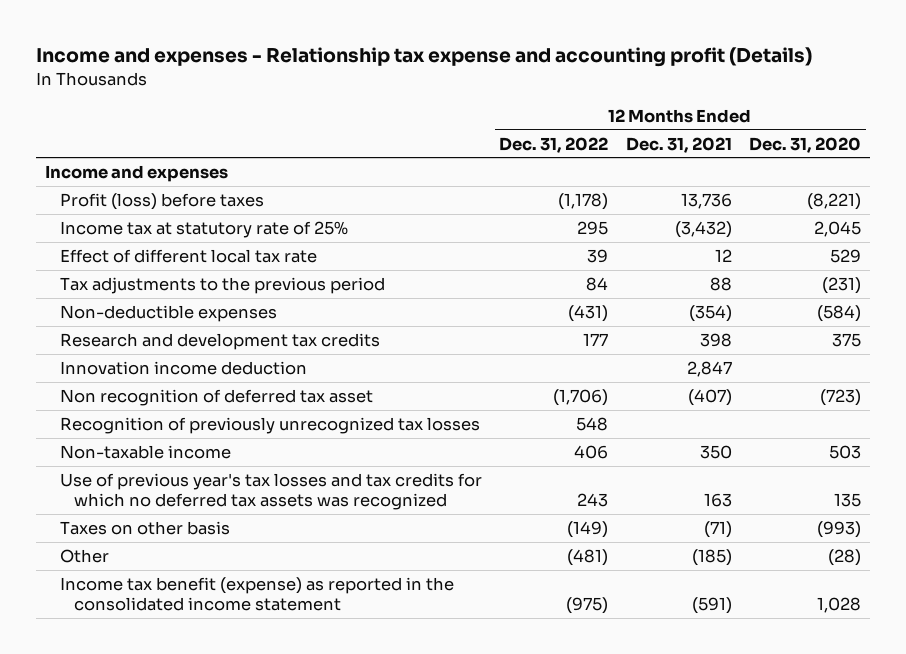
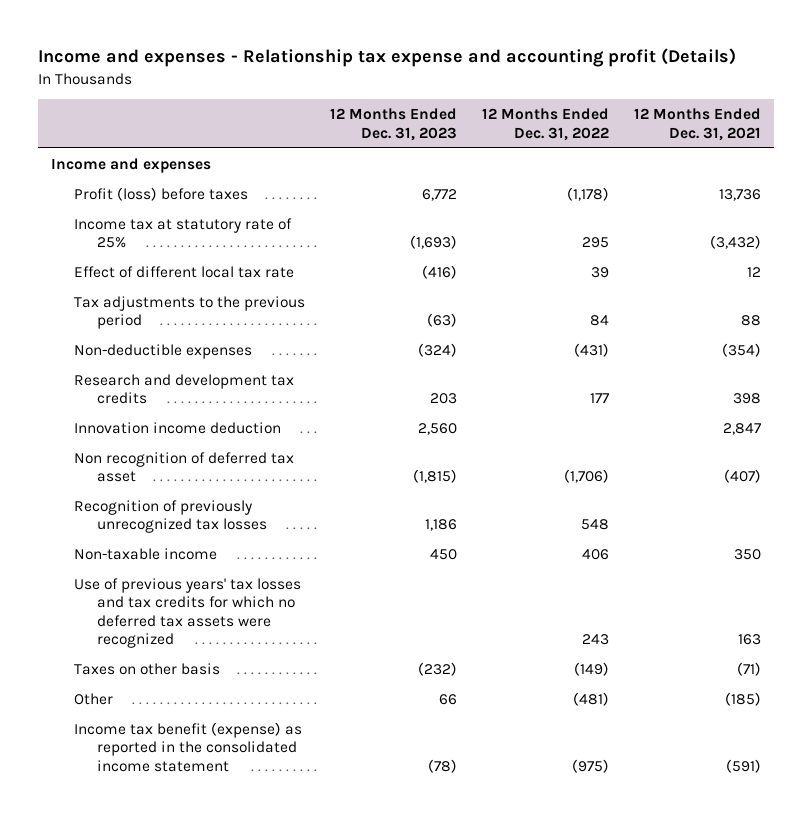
[749,136,862,153] Dec. 31, 2020 -> none
none -> [330,108,458,141] 12 Months Ended Dec. 31, 2023
[59,473,482,510] Use of previous year's tax losses and tax credits for which no deferred tax assets was recognized -> [73,577,301,649] Use of previous years' tax losses and tax credits for which no deferred tax assets were recognized

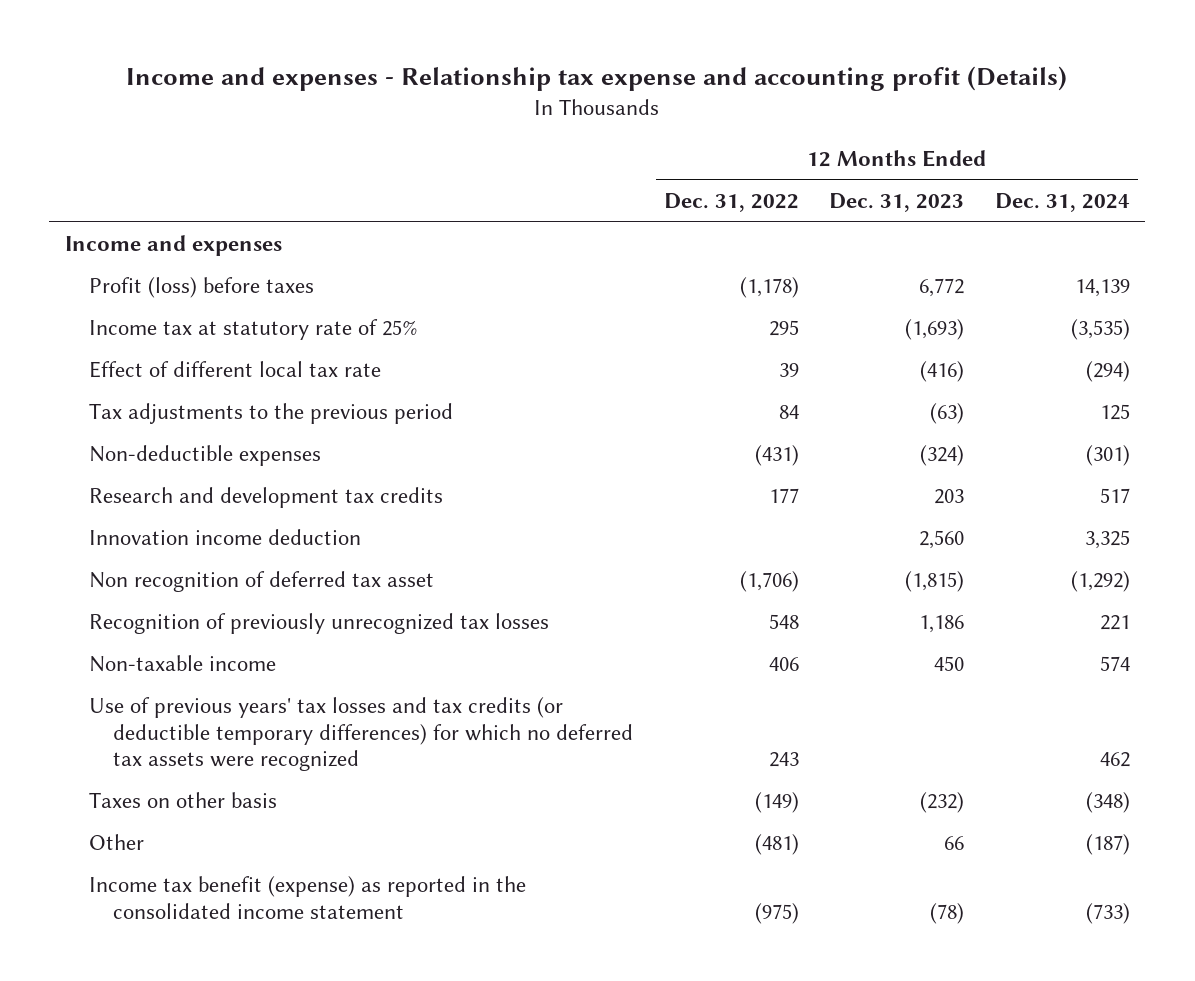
[634,108,762,141] 12 Months Ended Dec. 31, 2021 -> none
none -> [994,193,1130,213] Dec. 31, 2024
[73,577,301,649] Use of previous years' tax losses and tax credits for which no deferred tax assets were recognized -> [88,697,634,772] Use of previous years' tax losses and tax credits (or deductible temporary differences) for which no deferred tax assets were recognized

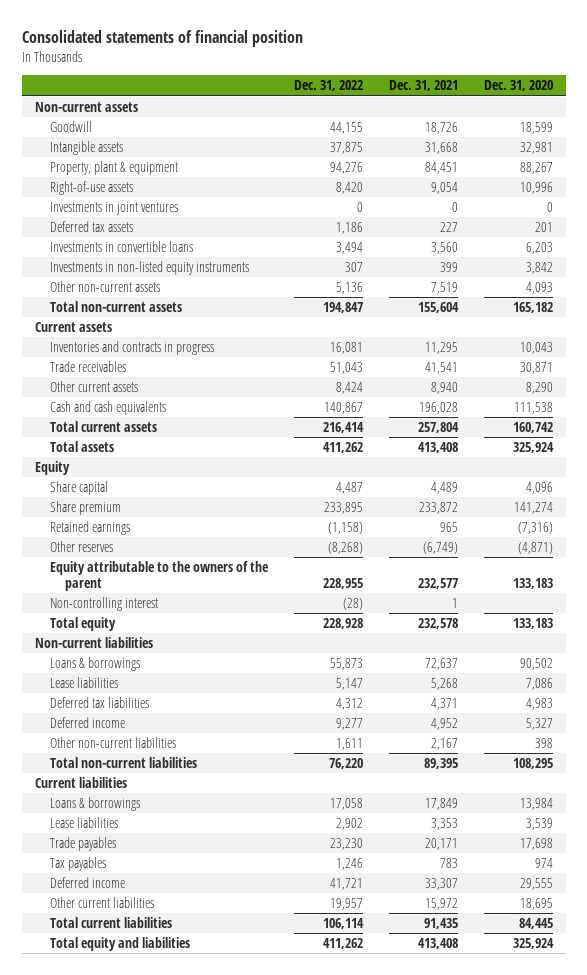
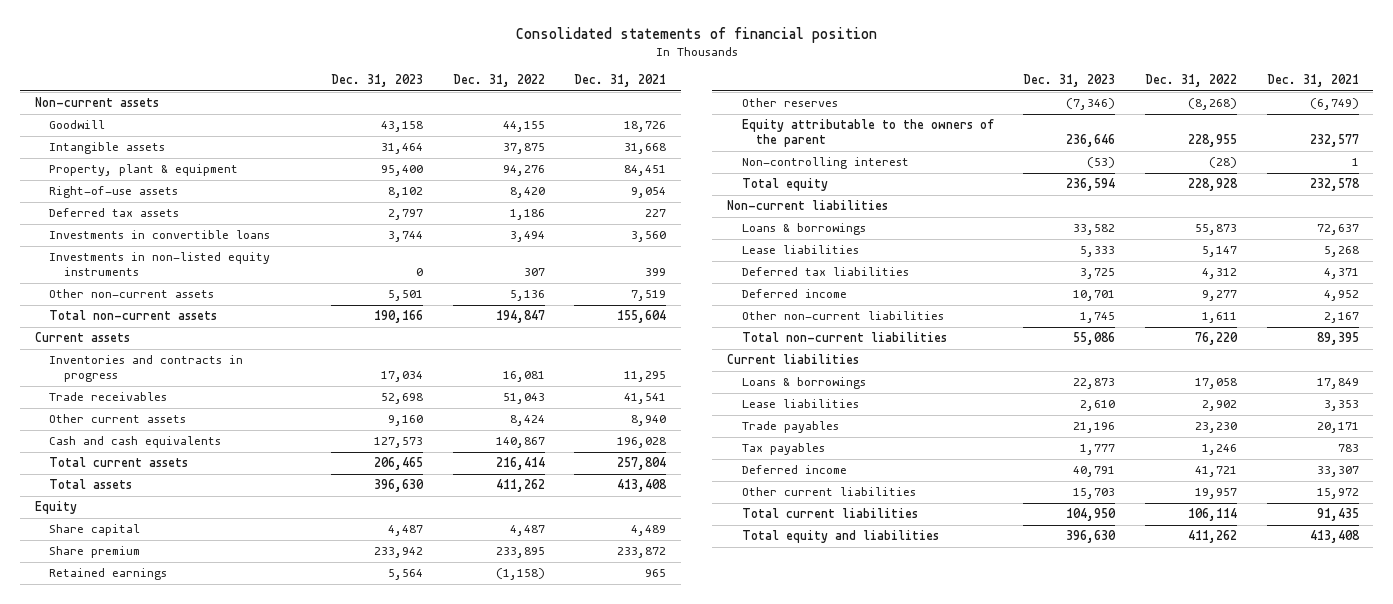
[483,80,553,92] Dec. 31, 2020 -> none
none -> [330,73,423,87] Dec. 31, 2023
[49,202,178,216] Investments in joint ventures -> none

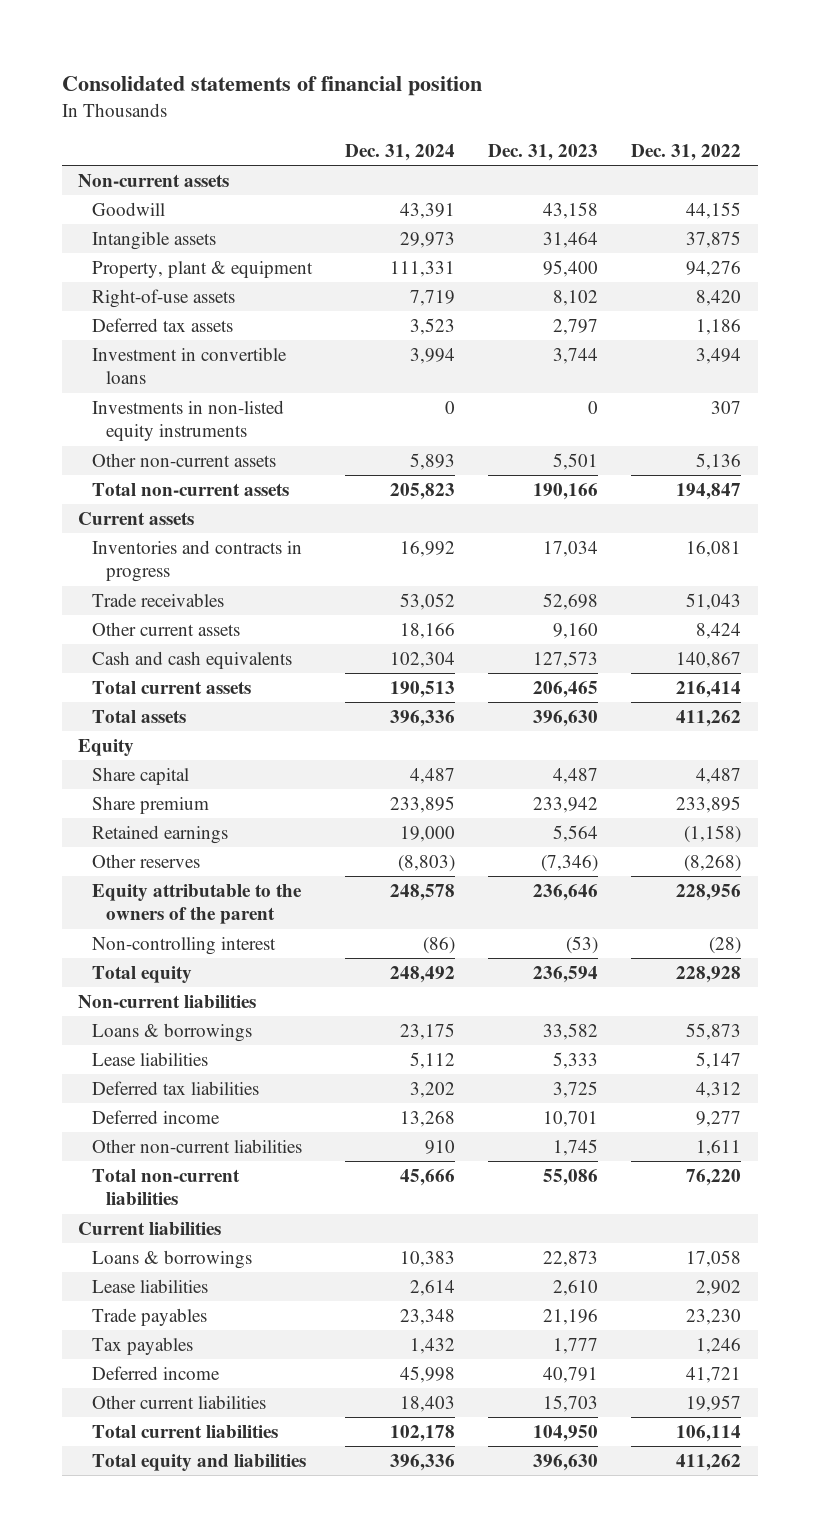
[574,73,667,87] Dec. 31, 2021 -> none
none -> [345,143,456,161] Dec. 31, 2024
[49,230,271,240] Investments in convertible loans -> [92,346,288,385] Investment in convertible loans
[1187,134,1237,148] 228,955 -> [676,883,742,901] 228,956

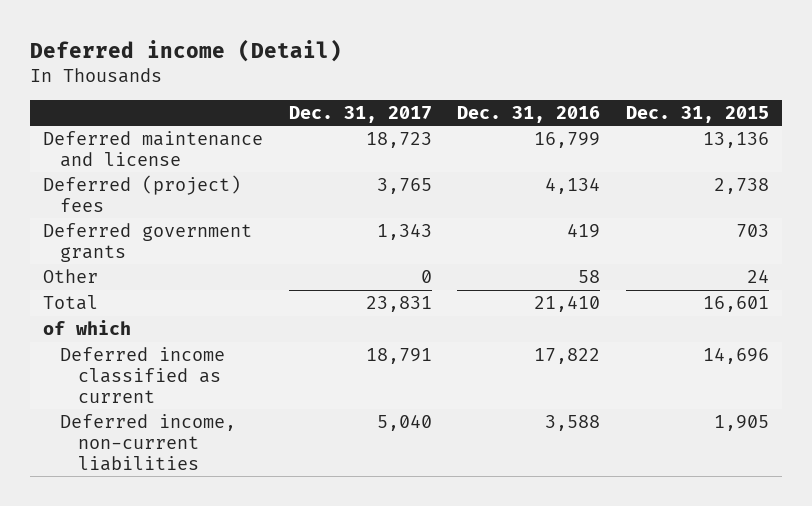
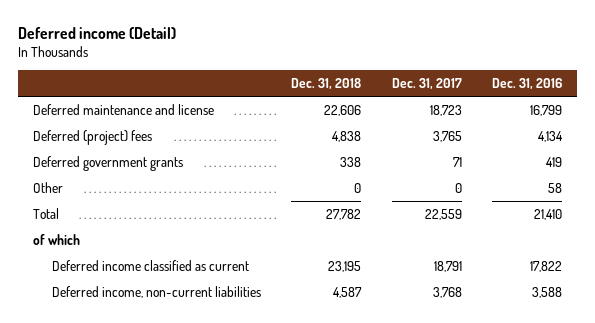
[626,105,770,123] Dec. 31, 2015 -> none
none -> [291,77,362,90] Dec. 31, 2018
[376,224,432,241] 1,343 -> [452,156,462,167] 71
[365,296,432,313] 23,831 -> [424,208,462,220] 22,559
[376,415,432,432] 5,040 -> [432,286,462,298] 3,768

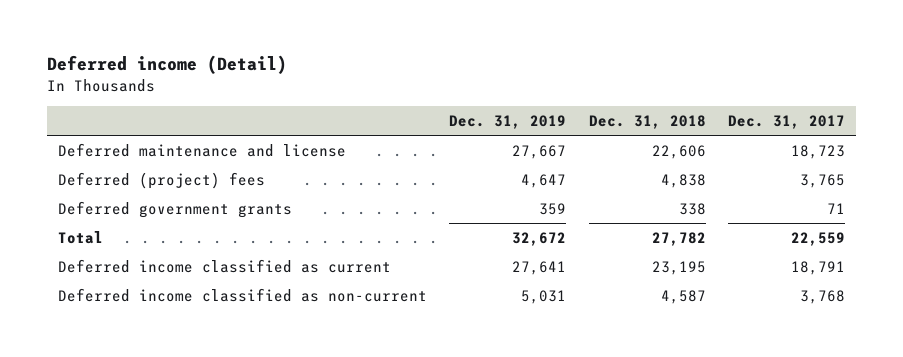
[492,77,563,90] Dec. 31, 2016 -> none
none -> [449,114,567,129] Dec. 31, 2019
[33,181,64,193] Other -> none
[33,233,81,245] of which -> none
[51,285,261,298] Deferred income, non-current liabilities -> [58,287,428,302] Deferred income classified as non-current

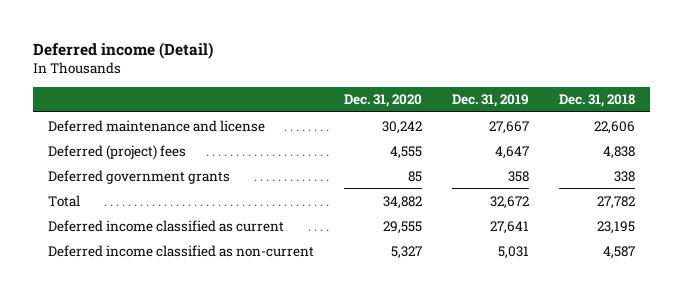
[728,114,846,129] Dec. 31, 2017 -> none
none -> [344,94,423,108] Dec. 31, 2020
[539,202,567,215] 359 -> [507,170,529,182] 358

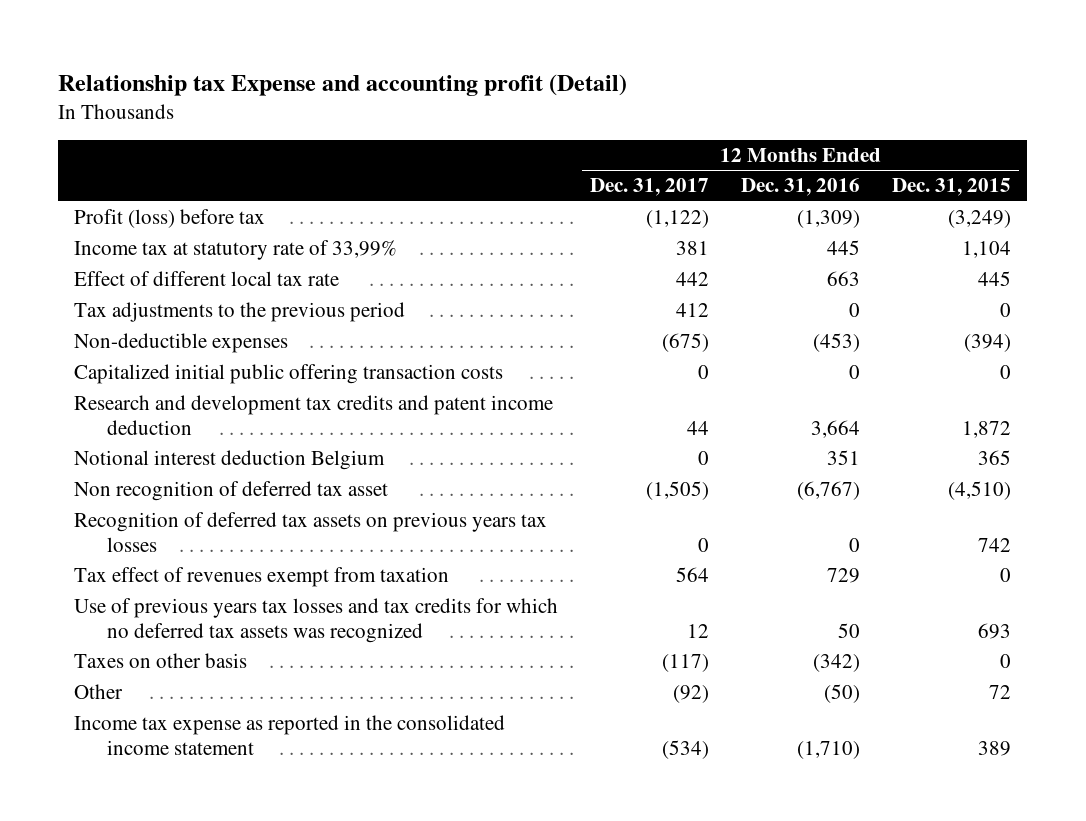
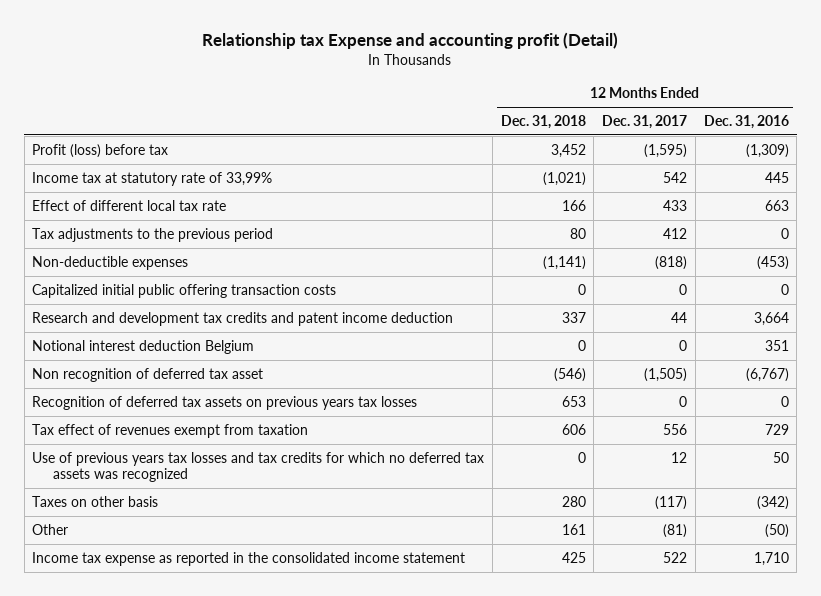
[892,178,1012,197] Dec. 31, 2015 -> none
none -> [500,114,586,129] Dec. 31, 2018
[646,210,710,229] (1,122) -> [644,143,688,158] (1,595)
[676,241,710,256] 381 -> [663,171,688,183] 542
[676,272,710,287] 442 -> [663,199,688,211] 433
[662,333,710,353] (675) -> [655,255,688,270] (818)
[676,567,710,583] 564 -> [663,423,688,435] 556
[673,685,710,704] (92) -> [663,523,688,538] (81)
[662,740,710,760] (534) -> [663,551,688,563] 522
[797,741,861,760] (1,710) -> [753,551,789,566] 1,710

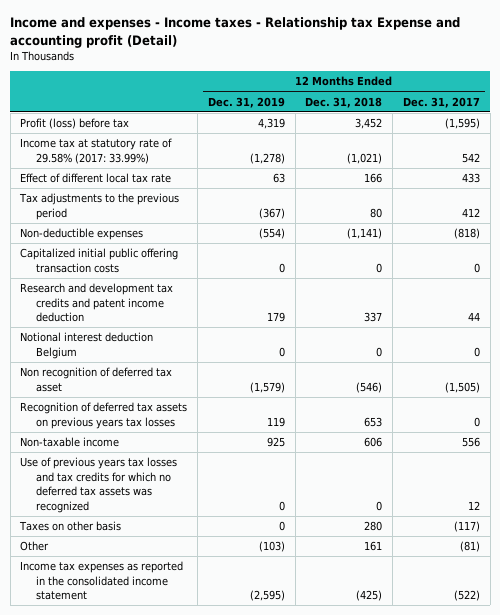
[202,32,619,50] Relationship tax Expense and accounting profit (Detail) -> [10,17,461,48] Income and expenses - Income taxes - Relationship tax Expense and accounting profit (Detail)
[703,114,789,129] Dec. 31, 2016 -> none
none -> [207,96,285,108] Dec. 31, 2019
[32,171,273,186] Income tax at statutory rate of 33,99% -> [20,138,173,164] Income tax at statutory rate of 29.58% (2017: 33.99%)
[32,423,309,438] Tax effect of revenues exempt from taxation -> [20,437,120,448] Non-taxable income
[32,551,466,566] Income tax expense as reported in the consolidated income statement -> [20,561,184,601] Income tax expenses as reported in the consolidated income statement
[561,551,586,563] 425 -> [356,590,383,602] (425)
[663,551,688,563] 522 -> [453,590,480,602] (522)

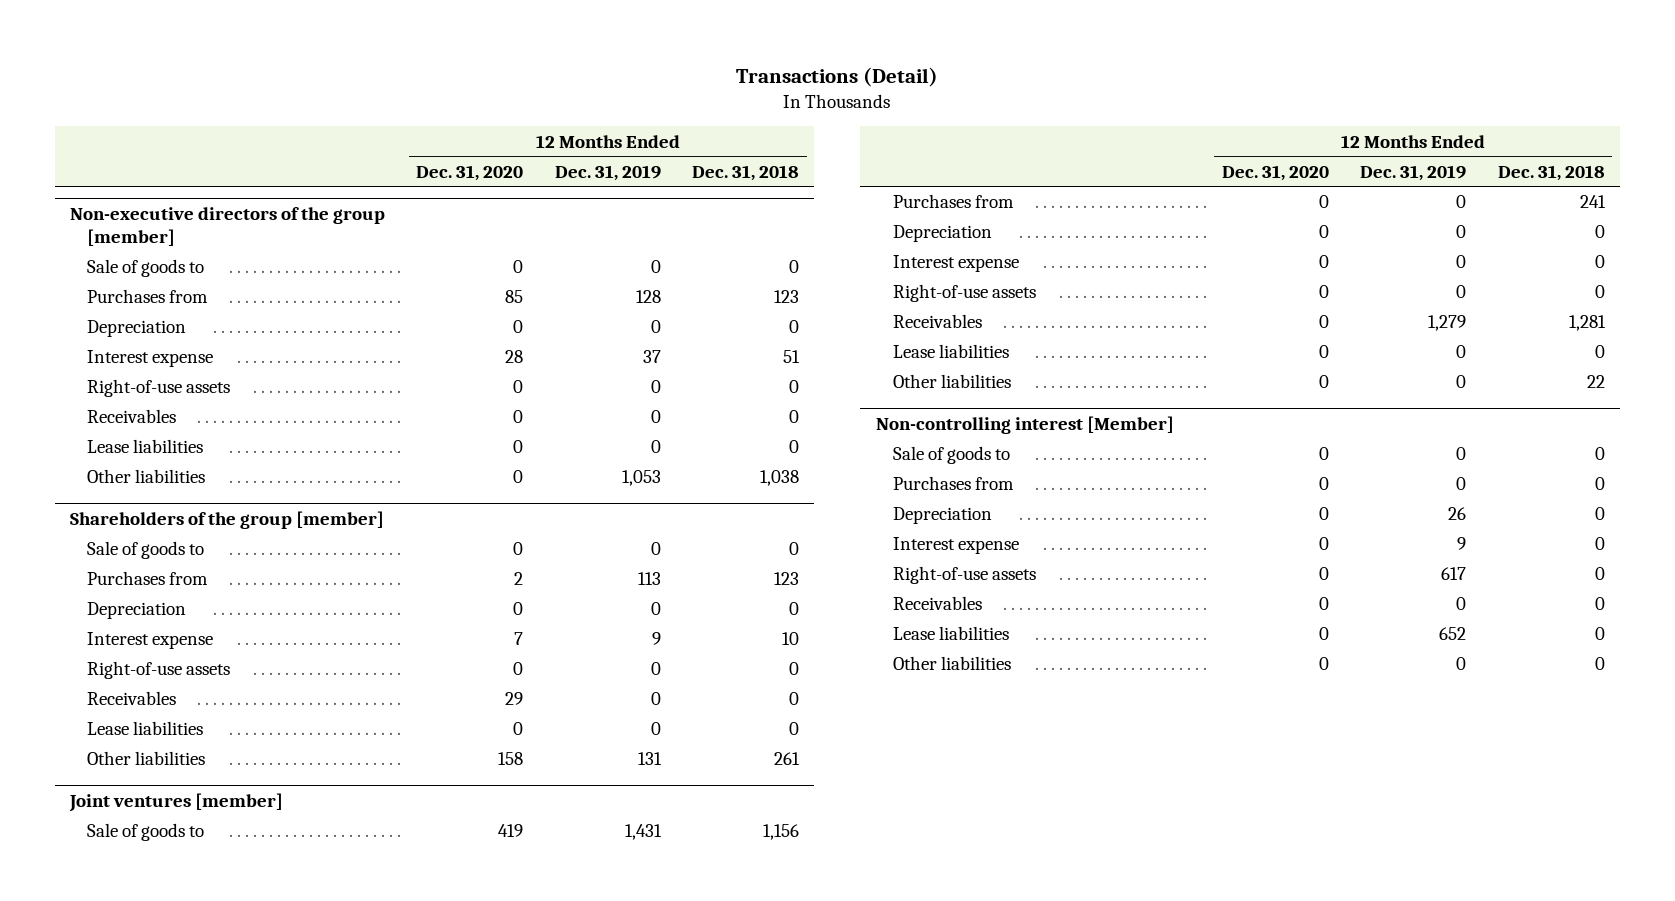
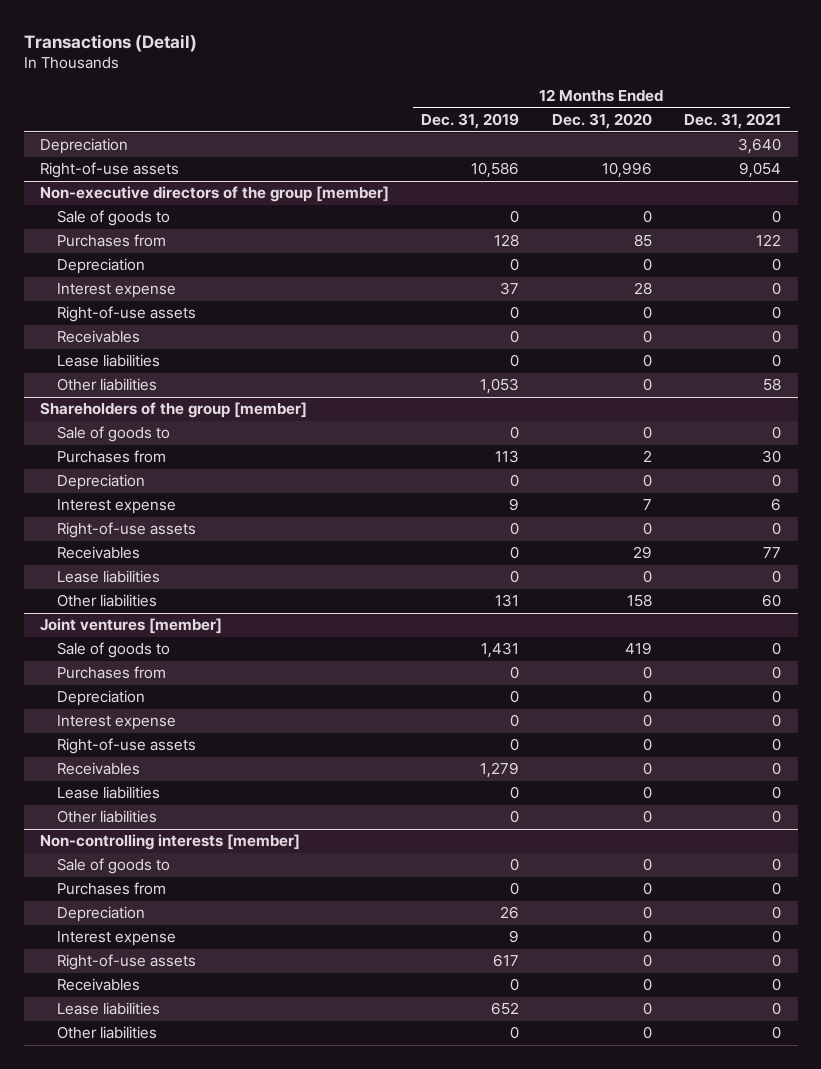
[691,164,799,181] Dec. 31, 2018 -> none
none -> [684,113,782,130] Dec. 31, 2021
none -> [39,138,128,155] Depreciation
none -> [39,162,179,179] Right-of-use assets
[875,415,1174,434] Non-controlling interest [Member] -> [39,834,300,851] Non-controlling interests [member]

